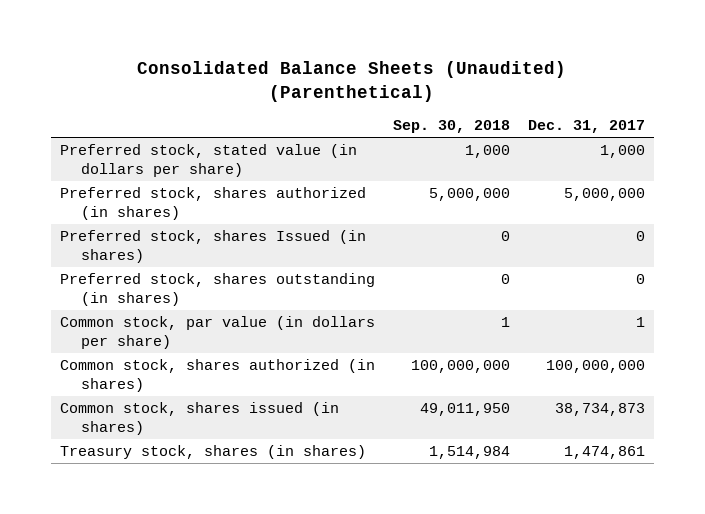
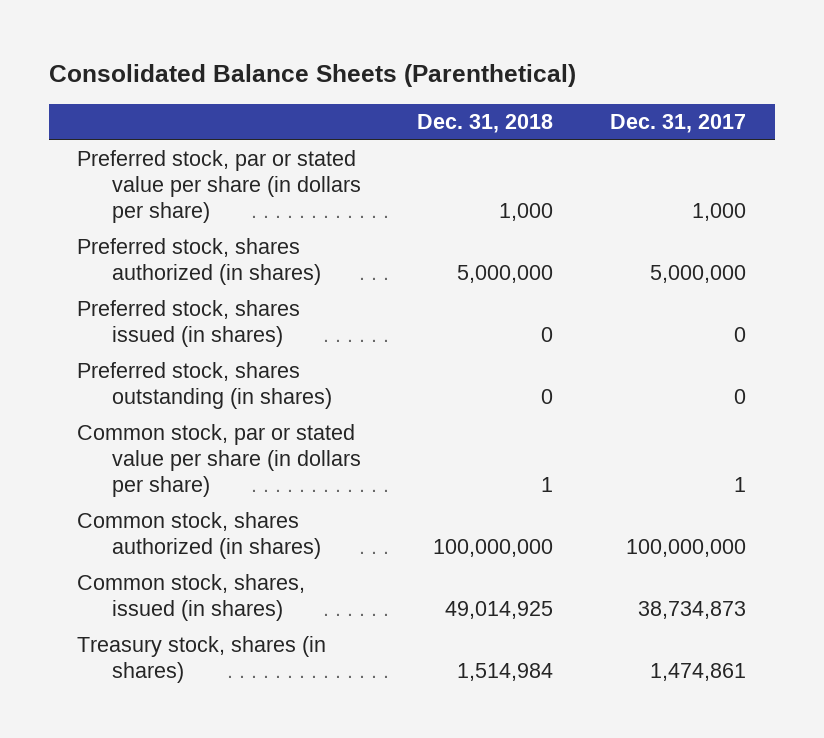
[137,61,567,102] Consolidated Balance Sheets (Unaudited) (Parenthetical) -> [49,64,577,88] Consolidated Balance Sheets (Parenthetical)
[392,120,510,134] Sep. 30, 2018 -> none
none -> [417,114,554,134] Dec. 31, 2018
[59,144,357,178] Preferred stock, stated value (in dollars per share) -> [77,150,361,224] Preferred stock, par or stated value per share (in dollars per share)
[59,230,366,264] Preferred stock, shares Issued (in shares) -> [77,300,301,348] Preferred stock, shares issued (in shares)
[59,316,375,350] Common stock, par value (in dollars per share) -> [77,424,361,498] Common stock, par or stated value per share (in dollars per share)
[59,402,339,436] Common stock, shares issued (in shares) -> [77,574,306,622] Common stock, shares, issued (in shares)

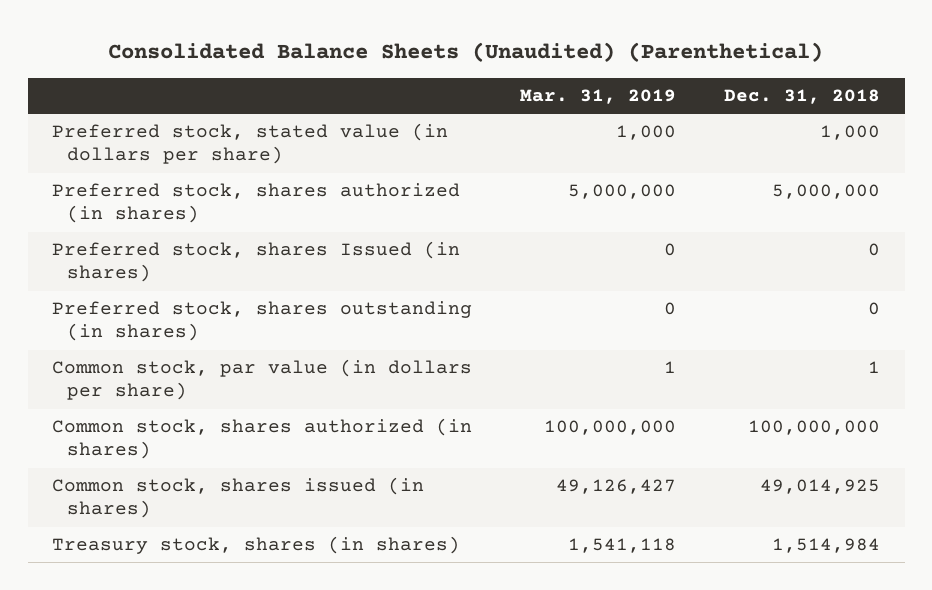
[49,64,577,88] Consolidated Balance Sheets (Parenthetical) -> [108,42,824,63] Consolidated Balance Sheets (Unaudited) (Parenthetical)
[610,114,747,134] Dec. 31, 2017 -> none
none -> [520,88,677,104] Mar. 31, 2019
[77,150,361,224] Preferred stock, par or stated value per share (in dollars per share) -> [51,123,448,165] Preferred stock, stated value (in dollars per share)
[77,300,301,348] Preferred stock, shares issued (in shares) -> [51,241,460,283] Preferred stock, shares Issued (in shares)
[77,424,361,498] Common stock, par or stated value per share (in dollars per share) -> [51,359,472,401] Common stock, par value (in dollars per share)
[77,574,306,622] Common stock, shares, issued (in shares) -> [51,477,424,519] Common stock, shares issued (in shares)

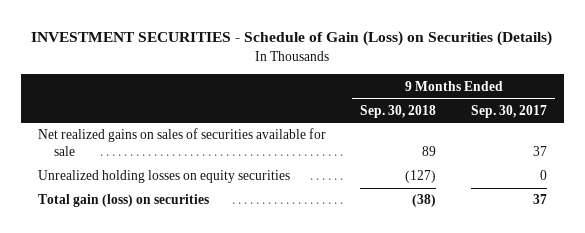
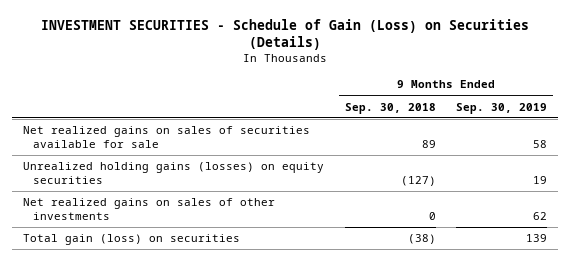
[470,104,547,118] Sep. 30, 2017 -> none
none -> [456,102,548,114] Sep. 30, 2019
[38,170,291,184] Unrealized holding losses on equity securities -> [22,162,324,185] Unrealized holding gains (losses) on equity securities
none -> [22,198,275,221] Net realized gains on sales of other investments

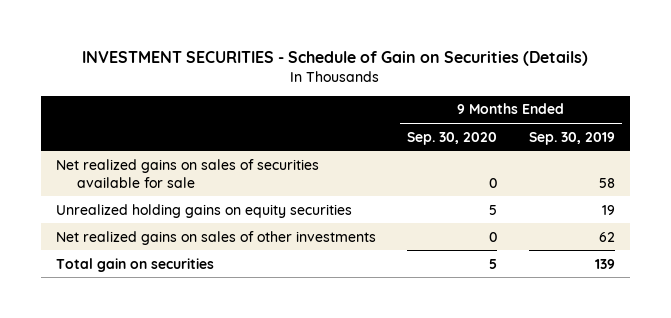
[41,18,530,51] INVESTMENT SECURITIES - Schedule of Gain (Loss) on Securities (Details) -> [82,50,589,66] INVESTMENT SECURITIES - Schedule of Gain on Securities (Details)
[344,102,436,114] Sep. 30, 2018 -> none
none -> [407,131,498,145] Sep. 30, 2020
[22,162,324,185] Unrealized holding gains (losses) on equity securities -> [56,203,353,218] Unrealized holding gains on equity securities
[22,234,240,246] Total gain (loss) on securities -> [56,257,215,272] Total gain on securities

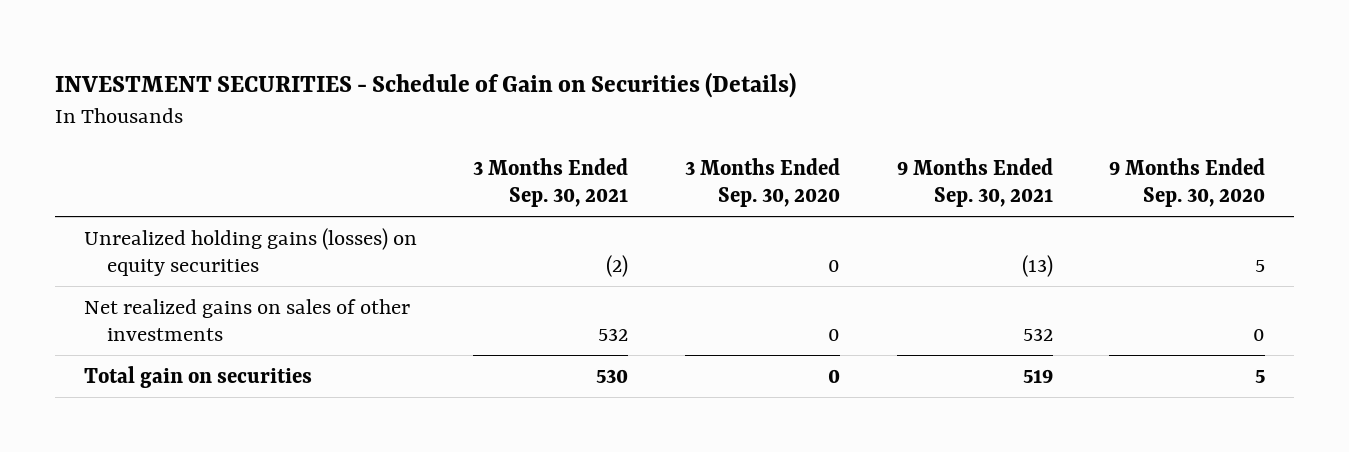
[528,131,615,145] Sep. 30, 2019 -> none
none -> [473,157,629,207] 3 Months Ended Sep. 30, 2021
none -> [685,157,841,207] 3 Months Ended Sep. 30, 2020
none -> [896,157,1053,207] 9 Months Ended Sep. 30, 2021
[56,158,320,188] Net realized gains on sales of securities available for sale -> none
[56,203,353,218] Unrealized holding gains on equity securities -> [83,227,417,276] Unrealized holding gains (losses) on equity securities

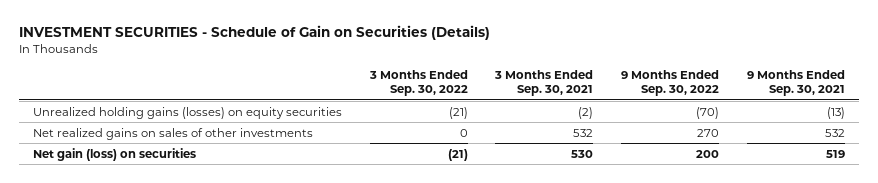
[685,157,841,207] 3 Months Ended Sep. 30, 2020 -> none
[1109,157,1266,207] 9 Months Ended Sep. 30, 2020 -> none
none -> [368,69,468,97] 3 Months Ended Sep. 30, 2022
none -> [621,69,720,97] 9 Months Ended Sep. 30, 2022
[83,365,312,388] Total gain on securities -> [32,147,196,161] Net gain (loss) on securities

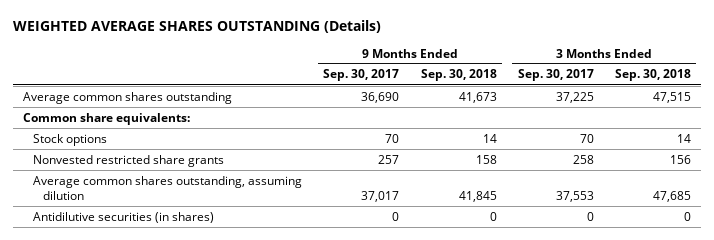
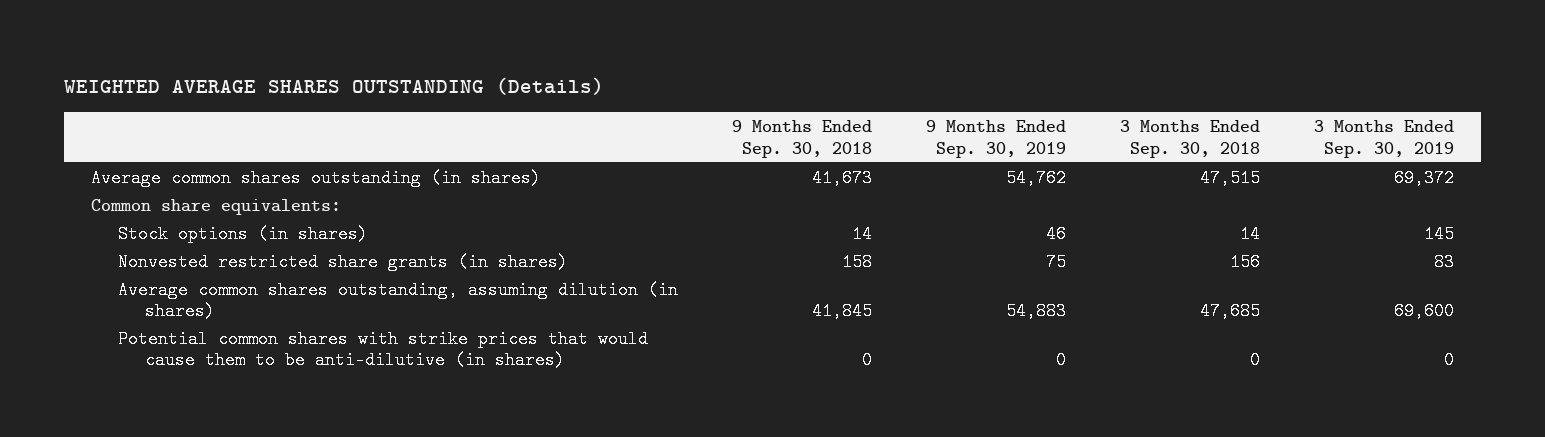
[323,69,400,82] Sep. 30, 2017 -> none
[517,69,594,82] Sep. 30, 2017 -> none
none -> [926,119,1067,158] 9 Months Ended Sep. 30, 2019
none -> [1314,119,1455,158] 3 Months Ended Sep. 30, 2019
[23,91,233,104] Average common shares outstanding -> [90,168,541,187] Average common shares outstanding (in shares)
[33,133,108,146] Stock options -> [117,224,368,243] Stock options (in shares)
[33,154,225,167] Nonvested restricted share grants -> [117,252,568,271] Nonvested restricted share grants (in shares)
[33,175,303,200] Average common shares outstanding, assuming dilution -> [117,280,678,321] Average common shares outstanding, assuming dilution (in shares)
[33,211,215,223] Antidilutive securities (in shares) -> [117,329,648,370] Potential common shares with strike prices that would cause them to be anti-dilutive (in shares)

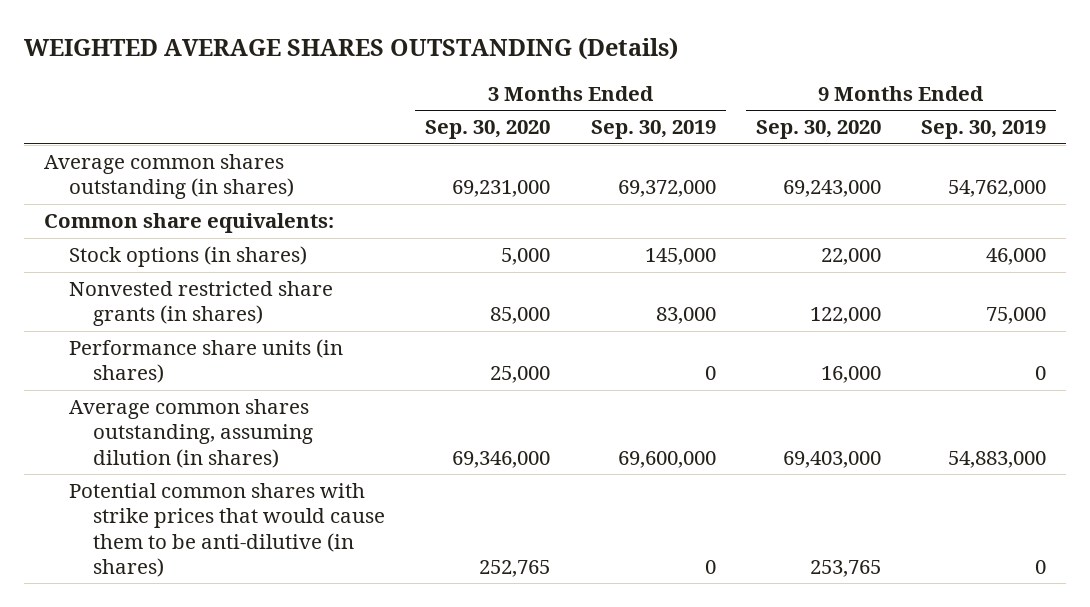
[731,119,872,158] 9 Months Ended Sep. 30, 2018 -> none
[1120,119,1261,158] 3 Months Ended Sep. 30, 2018 -> none
none -> [425,120,551,140] Sep. 30, 2020
none -> [755,120,881,140] Sep. 30, 2020
[1006,168,1067,187] 54,762 -> [947,180,1046,198] 54,762,000
[1394,168,1455,187] 69,372 -> [617,180,716,198] 69,372,000
[1046,224,1067,243] 46 -> [985,248,1046,266] 46,000
[1424,224,1455,243] 145 -> [644,248,716,266] 145,000
[1046,252,1067,271] 75 -> [985,307,1046,325] 75,000
[1434,252,1455,271] 83 -> [655,307,716,325] 83,000
none -> [68,339,343,384] Performance share units (in shares)
[1006,302,1067,321] 54,883 -> [947,450,1046,468] 54,883,000
[1394,302,1455,321] 69,600 -> [617,450,716,468] 69,600,000

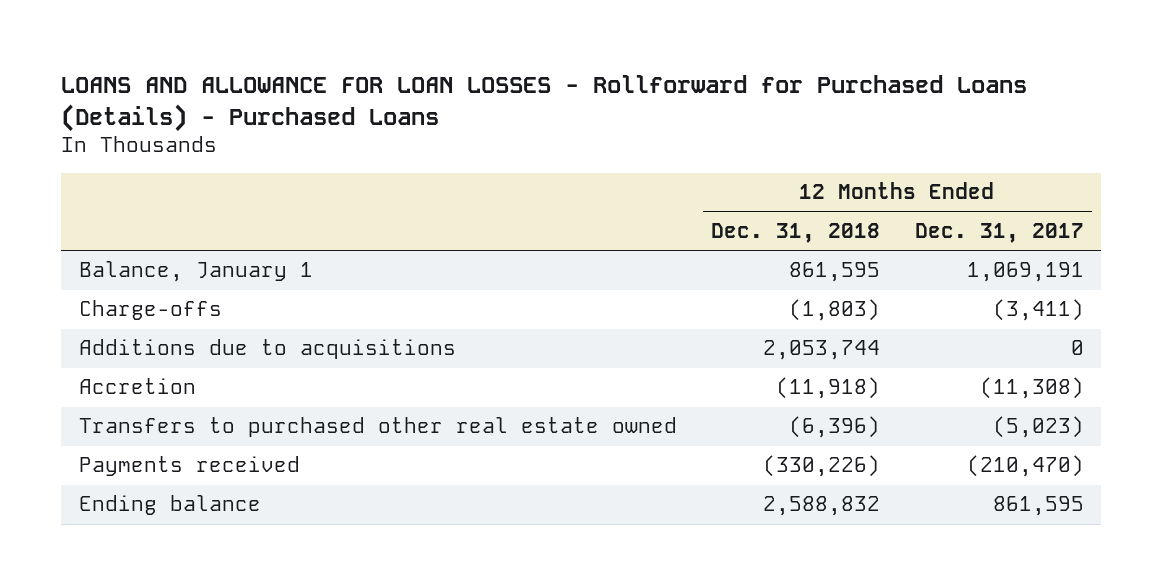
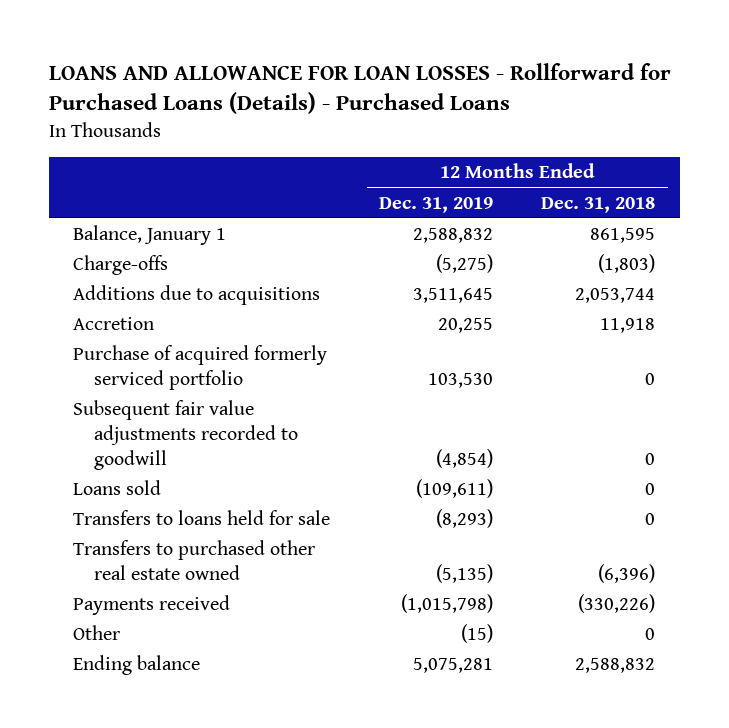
[914,222,1084,243] Dec. 31, 2017 -> none
none -> [378,196,493,213] Dec. 31, 2019
[776,377,881,400] (11,918) -> [600,318,656,334] 11,918
none -> [73,345,328,391] Purchase of acquired formerly serviced portfolio
none -> [73,400,299,470] Subsequent fair value adjustments recorded to goodwill
none -> [73,480,162,496] Loans sold
none -> [73,510,331,526] Transfers to loans held for sale
none -> [73,625,121,641] Other

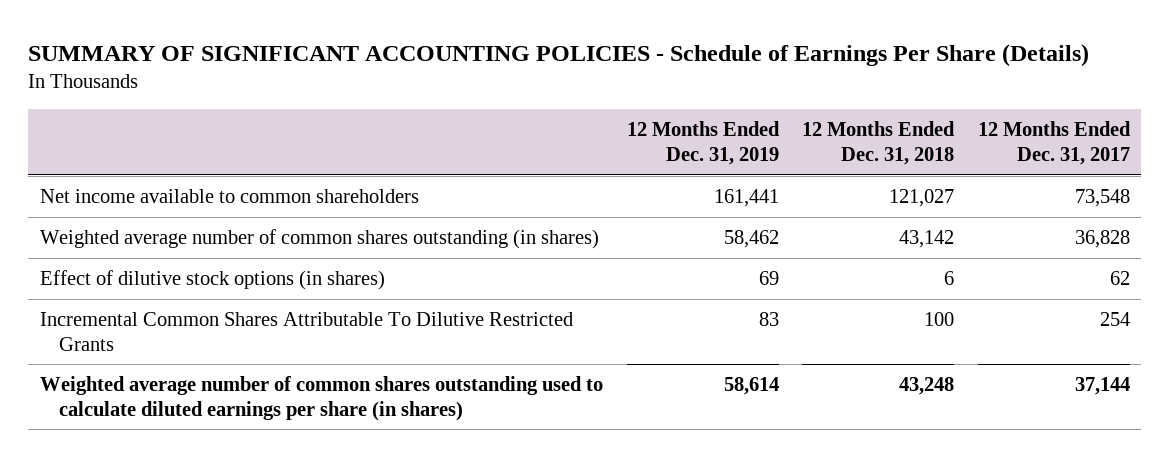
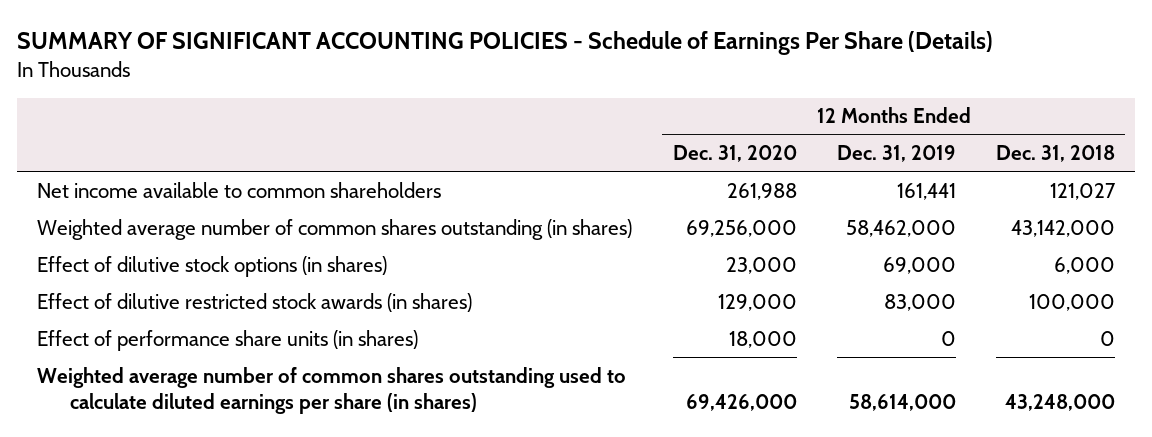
[977,121,1131,165] 12 Months Ended Dec. 31, 2017 -> none
none -> [672,145,797,163] Dec. 31, 2020
[723,229,779,248] 58,462 -> [845,219,956,237] 58,462,000
[899,229,955,248] 43,142 -> [1010,219,1115,237] 43,142,000
[758,270,779,285] 69 -> [882,256,956,274] 69,000
[944,270,955,285] 6 -> [1053,256,1115,274] 6,000
[40,311,574,351] Incremental Common Shares Attributable To Dilutive Restricted Grants -> [37,292,473,312] Effect of dilutive restricted stock awards (in shares)
[758,311,779,326] 83 -> [883,293,956,311] 83,000
[924,311,955,326] 100 -> [1028,293,1115,311] 100,000
none -> [37,329,419,351] Effect of performance share units (in shares)
[723,376,779,395] 58,614 -> [848,393,956,411] 58,614,000
[899,376,955,395] 43,248 -> [1004,393,1115,411] 43,248,000

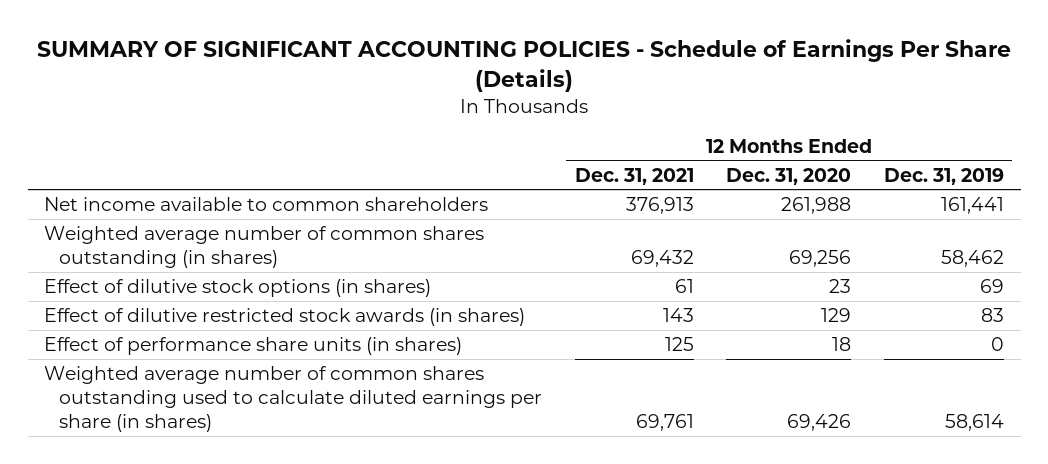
[995,145,1115,163] Dec. 31, 2018 -> none
none -> [574,167,694,185] Dec. 31, 2021
[685,219,797,237] 69,256,000 -> [789,250,852,268] 69,256
[845,219,956,237] 58,462,000 -> [941,250,1005,268] 58,462
[725,256,797,274] 23,000 -> [829,279,852,294] 23
[882,256,956,274] 69,000 -> [980,279,1005,294] 69
[717,293,797,311] 129,000 -> [821,308,852,323] 129
[883,293,956,311] 83,000 -> [981,308,1005,323] 83
[728,330,797,348] 18,000 -> [832,337,852,352] 18
[685,393,797,411] 69,426,000 -> [787,414,852,432] 69,426
[848,393,956,411] 58,614,000 -> [945,414,1005,432] 58,614

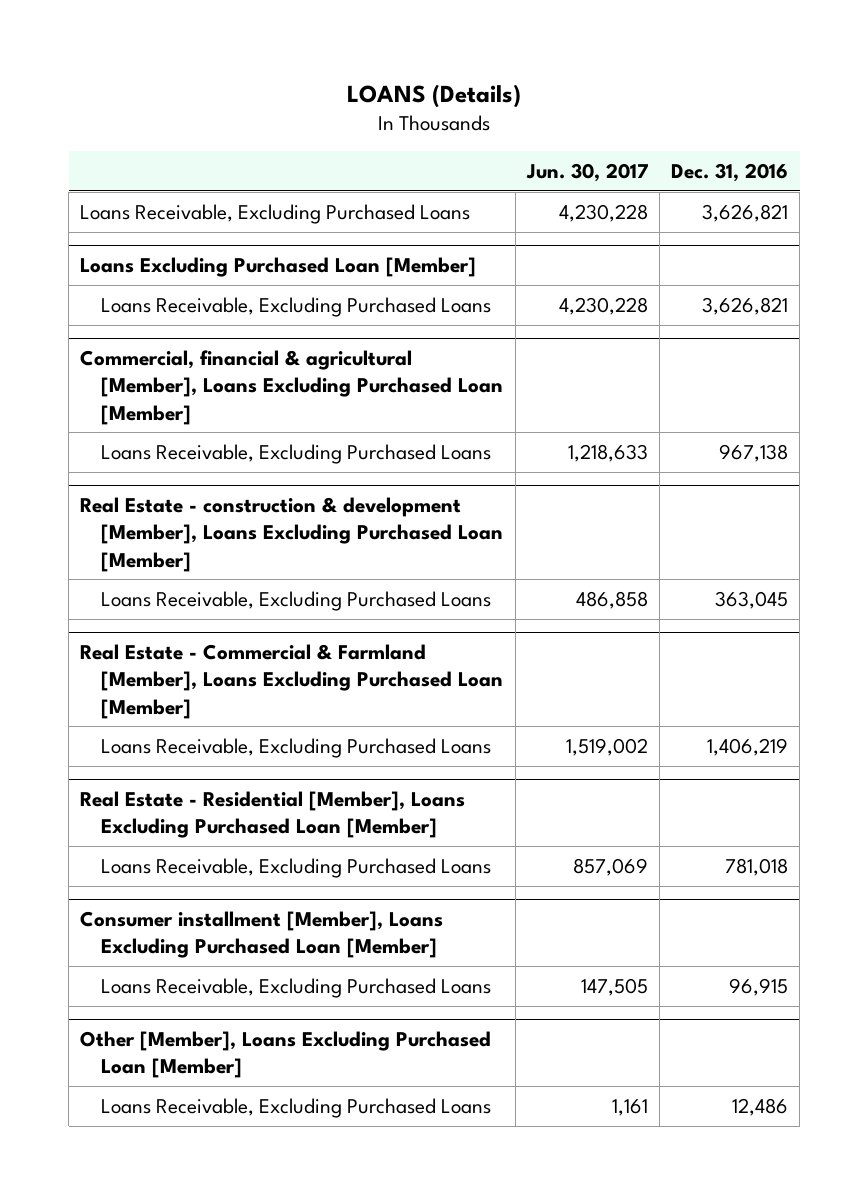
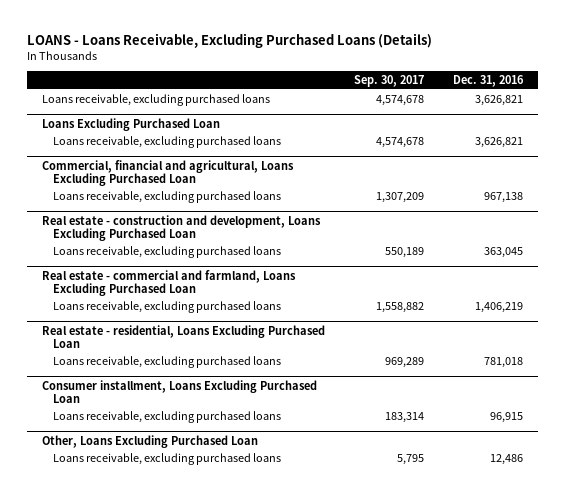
[347,83,522,108] LOANS (Details) -> [27,32,433,48] LOANS - Loans Receivable, Excluding Purchased Loans (Details)
[525,163,648,183] Jun. 30, 2017 -> none
none -> [354,74,425,87] Sep. 30, 2017
[80,203,471,224] Loans Receivable, Excluding Purchased Loans -> [42,93,271,106] Loans receivable, excluding purchased loans
[80,257,477,278] Loans Excluding Purchased Loan [Member] -> [42,117,221,131] Loans Excluding Purchased Loan
[101,296,492,317] Loans Receivable, Excluding Purchased Loans -> [52,135,281,148] Loans receivable, excluding purchased loans
[80,350,504,425] Commercial, financial & agricultural [Member], Loans Excluding Purchased Loan [Member] -> [42,159,295,186] Commercial, financial and agricultural, Loans Excluding Purchased Loan
[101,443,492,464] Loans Receivable, Excluding Purchased Loans -> [52,190,281,203] Loans receivable, excluding purchased loans
[80,497,504,572] Real Estate - construction & development [Member], Loans Excluding Purchased Loan [Member] -> [42,214,322,241] Real estate - construction and development, Loans Excluding Purchased Loan
[101,590,492,611] Loans Receivable, Excluding Purchased Loans -> [52,245,281,258] Loans receivable, excluding purchased loans
[80,644,504,719] Real Estate - Commercial & Farmland [Member], Loans Excluding Purchased Loan [Member] -> [42,269,297,296] Real estate - commercial and farmland, Loans Excluding Purchased Loan
[101,737,492,758] Loans Receivable, Excluding Purchased Loans -> [52,300,281,313] Loans receivable, excluding purchased loans
[80,791,466,839] Real Estate - Residential [Member], Loans Excluding Purchased Loan [Member] -> [42,324,326,348] Real estate - residential, Loans Excluding Purchased Loan
[101,857,492,878] Loans Receivable, Excluding Purchased Loans -> [52,355,281,368] Loans receivable, excluding purchased loans
[80,911,444,959] Consumer installment [Member], Loans Excluding Purchased Loan [Member] -> [42,379,318,403] Consumer installment, Loans Excluding Purchased Loan
[101,977,492,998] Loans Receivable, Excluding Purchased Loans -> [52,410,281,423] Loans receivable, excluding purchased loans
[80,1031,492,1079] Other [Member], Loans Excluding Purchased Loan [Member] -> [42,434,259,448] Other, Loans Excluding Purchased Loan
[101,1097,492,1118] Loans Receivable, Excluding Purchased Loans -> [52,452,281,465] Loans receivable, excluding purchased loans

